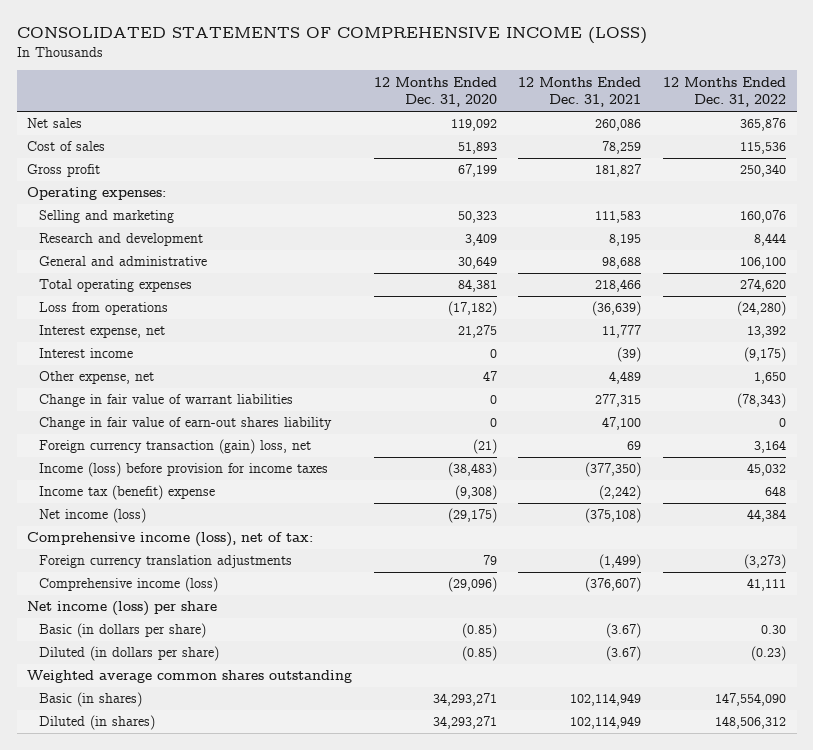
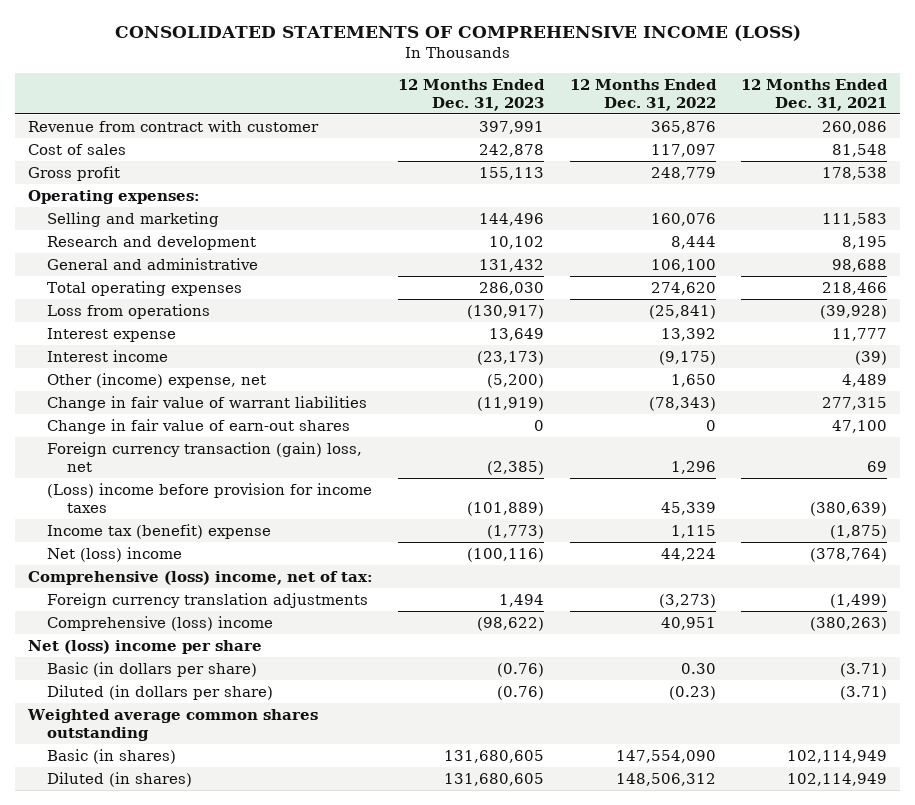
[373,76,497,108] 12 Months Ended Dec. 31, 2020 -> none
none -> [398,79,546,111] 12 Months Ended Dec. 31, 2023
[27,118,83,129] Net sales -> [27,120,319,133] Revenue from contract with customer
[602,141,642,155] 78,259 -> [832,144,888,158] 81,548
[739,142,786,155] 115,536 -> [650,144,716,158] 117,097
[595,164,642,178] 181,827 -> [822,167,888,181] 178,538
[739,164,786,178] 250,340 -> [650,167,716,181] 248,779
[592,301,642,317] (36,639) -> [820,305,888,320] (39,928)
[736,301,786,317] (24,280) -> [648,305,716,320] (25,841)
[39,325,166,339] Interest expense, net -> [47,328,177,343] Interest expense
[39,371,155,385] Other expense, net -> [47,373,267,389] Other (income) expense, net
[39,417,333,431] Change in fair value of earn-out shares liability -> [47,419,351,435] Change in fair value of earn-out shares
[753,440,786,454] 3,164 -> [670,460,716,474] 1,296
[39,462,329,478] Income (loss) before provision for income taxes -> [47,483,373,513] (Loss) income before provision for income taxes
[585,462,642,478] (377,350) -> [810,501,888,516] (380,639)
[746,463,786,477] 45,032 -> [660,501,716,515] 45,339
[599,485,642,501] (2,242) -> [830,525,888,540] (1,875)
[764,486,786,497] 648 -> [670,525,716,539] 1,115
[39,508,147,524] Net income (loss) -> [47,547,183,563] Net (loss) income
[585,508,642,524] (375,108) -> [810,548,888,563] (378,764)
[746,509,786,523] 44,384 -> [660,548,716,562] 44,224
[27,532,314,548] Comprehensive income (loss), net of tax: -> [27,571,373,586] Comprehensive (loss) income, net of tax:
[39,577,219,593] Comprehensive income (loss) -> [47,616,274,632] Comprehensive (loss) income
[585,577,642,593] (376,607) -> [810,617,888,632] (380,263)
[746,578,786,592] 41,111 -> [660,617,716,631] 40,951
[27,601,218,617] Net income (loss) per share -> [27,640,262,655] Net (loss) income per share
[606,623,642,639] (3.67) -> [840,663,888,678] (3.71)
[606,646,642,662] (3.67) -> [840,686,888,701] (3.71)

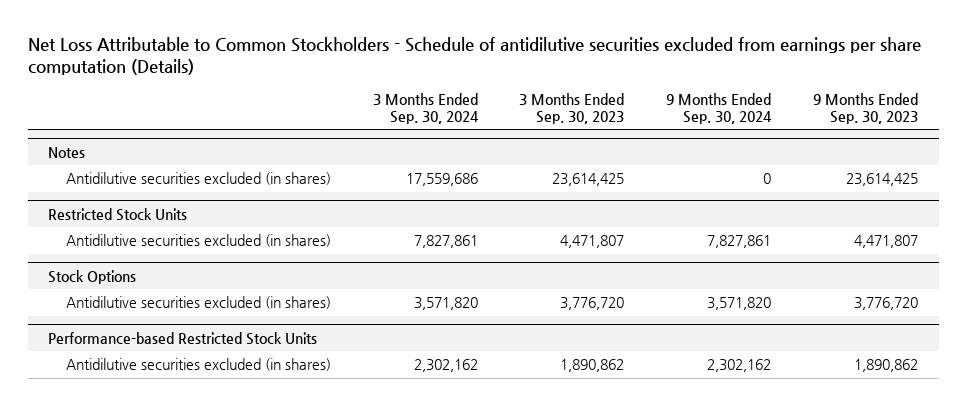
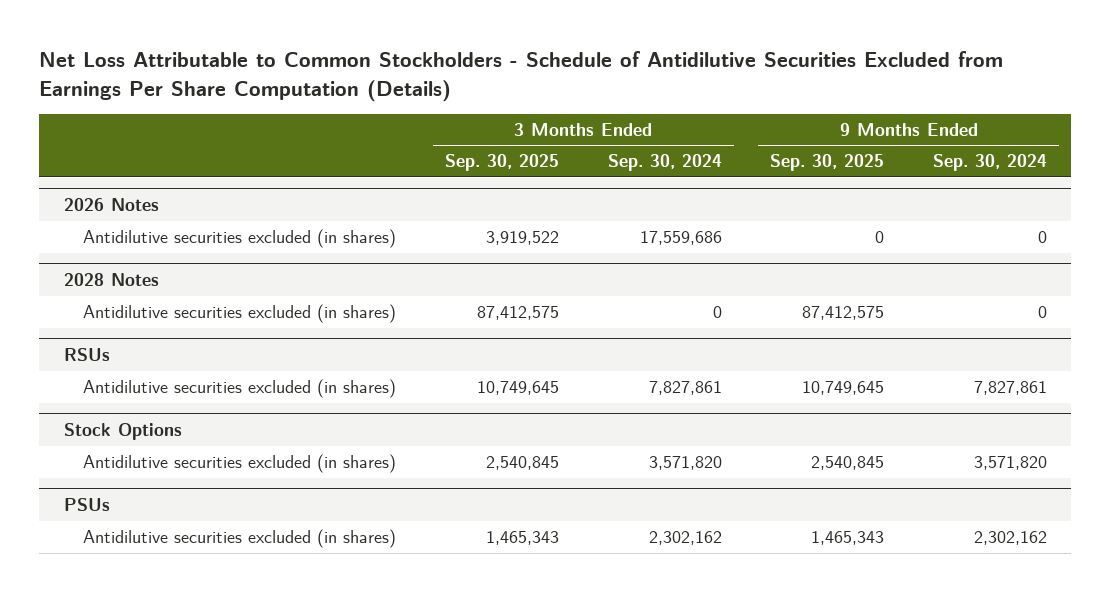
[27,36,921,75] Net Loss Attributable to Common Stockholders - Schedule of antidilutive securities excluded from earnings per share computation (Details) -> [39,51,1004,102] Net Loss Attributable to Common Stockholders - Schedule of Antidilutive Securities Excluded from Earnings Per Share Computation (Details)
[519,93,625,124] 3 Months Ended Sep. 30, 2023 -> none
[812,93,918,124] 9 Months Ended Sep. 30, 2023 -> none
none -> [444,154,559,172] Sep. 30, 2025
none -> [770,154,885,172] Sep. 30, 2025
[48,146,86,158] Notes -> [63,198,159,212] 2026 Notes
none -> [63,273,159,287] 2028 Notes
none -> [83,304,397,324] Antidilutive securities excluded (in shares)
[48,207,188,221] Restricted Stock Units -> [63,348,110,362] RSUs
[48,331,318,345] Performance-based Restricted Stock Units -> [63,498,110,512] PSUs

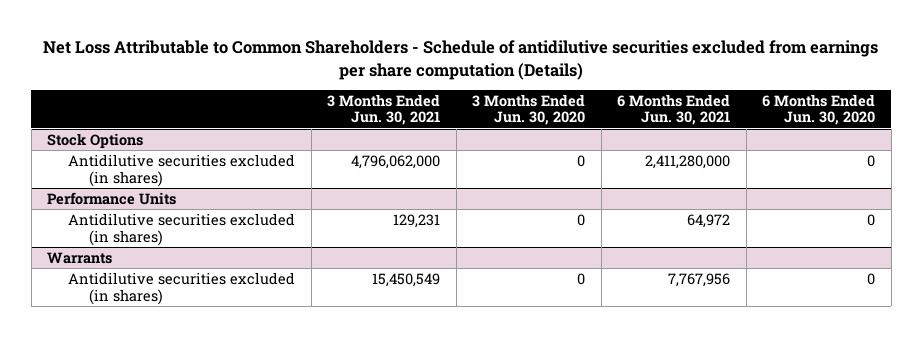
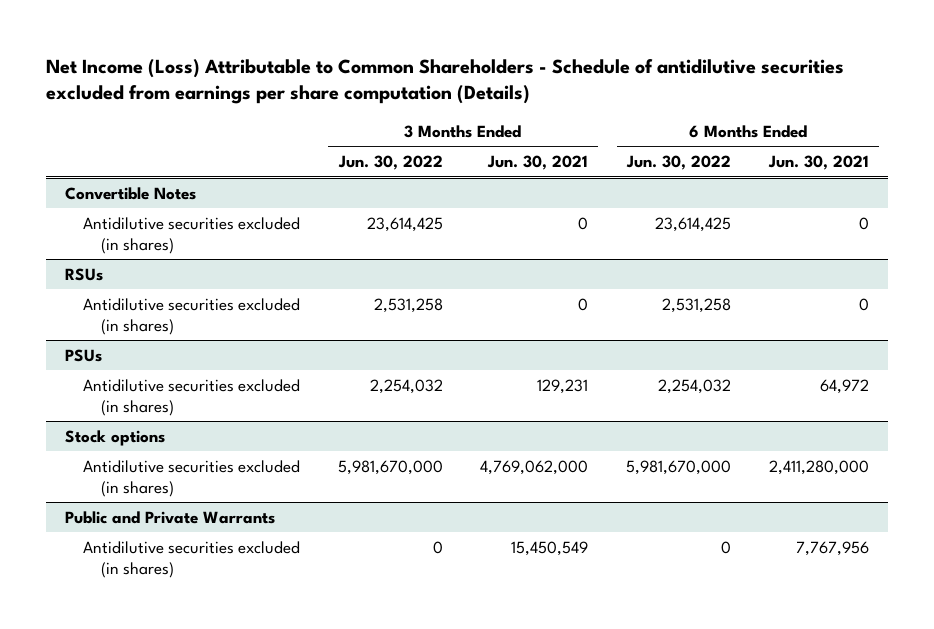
[43,40,879,80] Net Loss Attributable to Common Shareholders - Schedule of antidilutive securities excluded from earnings per share computation (Details) -> [45,58,844,105] Net Income (Loss) Attributable to Common Shareholders - Schedule of antidilutive securities excluded from earnings per share computation (Details)
[472,93,586,126] 3 Months Ended Jun. 30, 2020 -> none
[762,93,876,126] 6 Months Ended Jun. 30, 2020 -> none
none -> [337,155,443,171] Jun. 30, 2022
none -> [626,155,732,171] Jun. 30, 2022
[47,132,144,148] Stock Options -> none
none -> [64,186,196,200] Convertible Notes
[351,154,441,169] 4,796,062,000 -> [578,216,589,230] 0
[645,154,731,169] 2,411,280,000 -> [859,216,870,230] 0
none -> [64,267,103,281] RSUs
none -> [82,297,300,335] Antidilutive securities excluded (in shares)
[47,191,177,205] Performance Units -> [64,348,102,362] PSUs
none -> [64,429,165,446] Stock options
none -> [82,459,300,497] Antidilutive securities excluded (in shares)
[47,251,113,264] Warrants -> [64,510,275,524] Public and Private Warrants

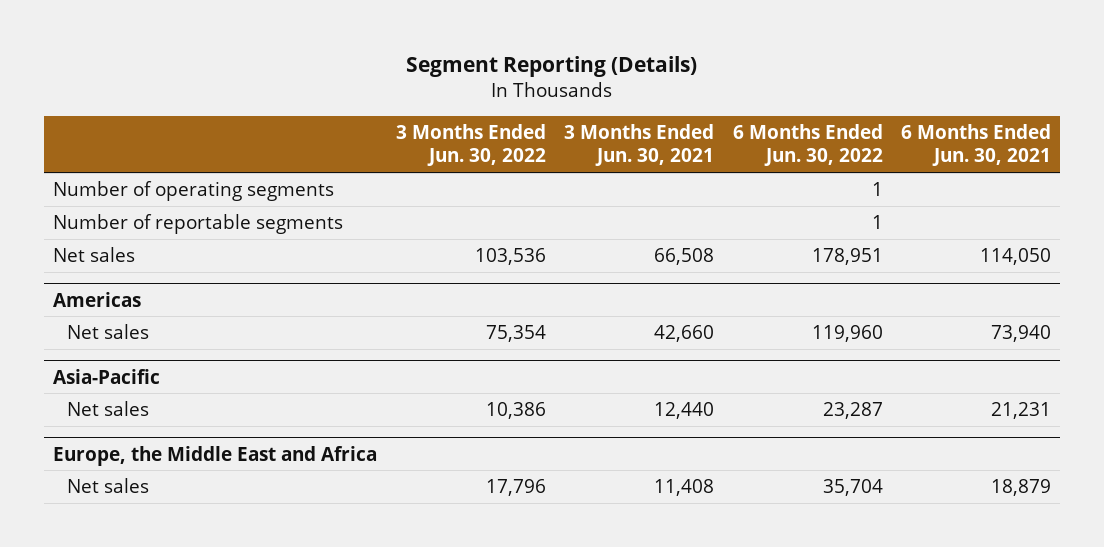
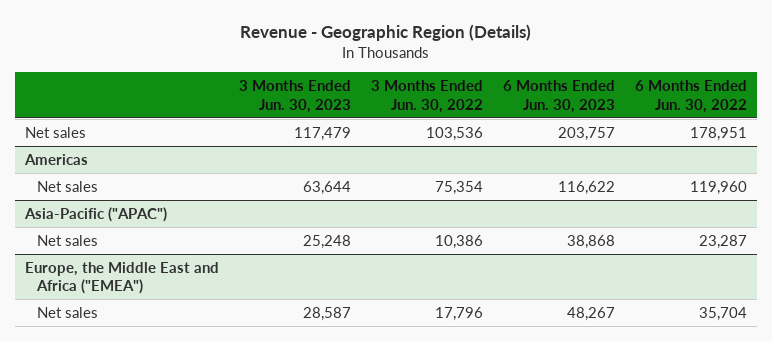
[406,56,698,78] Segment Reporting (Details) -> [240,23,532,41] Revenue - Geographic Region (Details)
[564,123,715,167] 3 Months Ended Jun. 30, 2021 -> none
[901,123,1052,167] 6 Months Ended Jun. 30, 2021 -> none
none -> [239,79,352,113] 3 Months Ended Jun. 30, 2023
none -> [503,79,616,113] 6 Months Ended Jun. 30, 2023
[53,180,335,201] Number of operating segments -> none
[53,213,344,234] Number of reportable segments -> none
[53,368,161,384] Asia-Pacific -> [24,206,168,222] Asia-Pacific ("APAC")
[53,445,378,466] Europe, the Middle East and Africa -> [25,261,220,295] Europe, the Middle East and Africa ("EMEA")

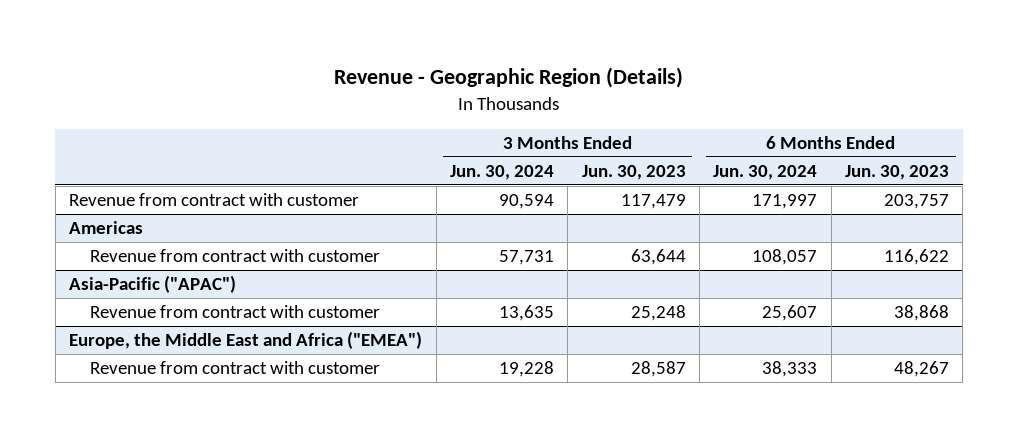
[371,79,484,113] 3 Months Ended Jun. 30, 2022 -> none
[635,79,748,113] 6 Months Ended Jun. 30, 2022 -> none
none -> [449,164,554,180] Jun. 30, 2024
none -> [713,164,818,180] Jun. 30, 2024
[25,126,87,138] Net sales -> [69,193,360,207] Revenue from contract with customer
[36,180,98,192] Net sales -> [89,249,380,263] Revenue from contract with customer
[36,234,98,246] Net sales -> [89,305,380,319] Revenue from contract with customer
[36,306,98,318] Net sales -> [89,361,380,375] Revenue from contract with customer

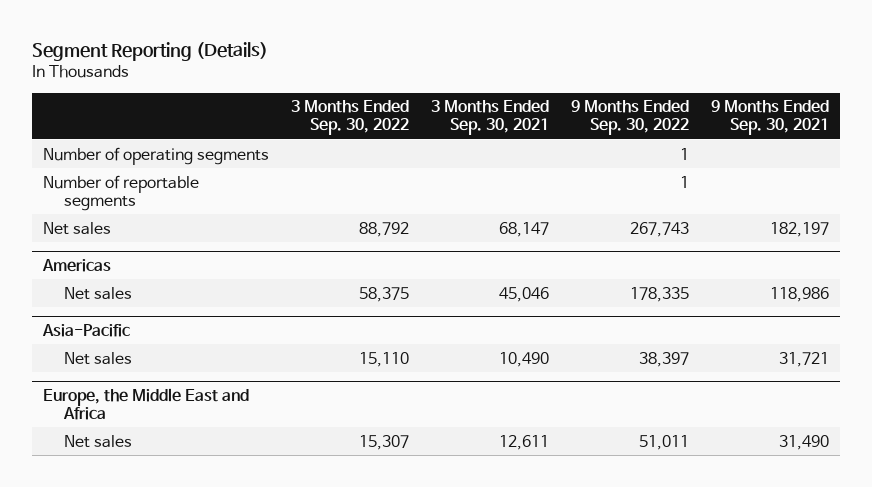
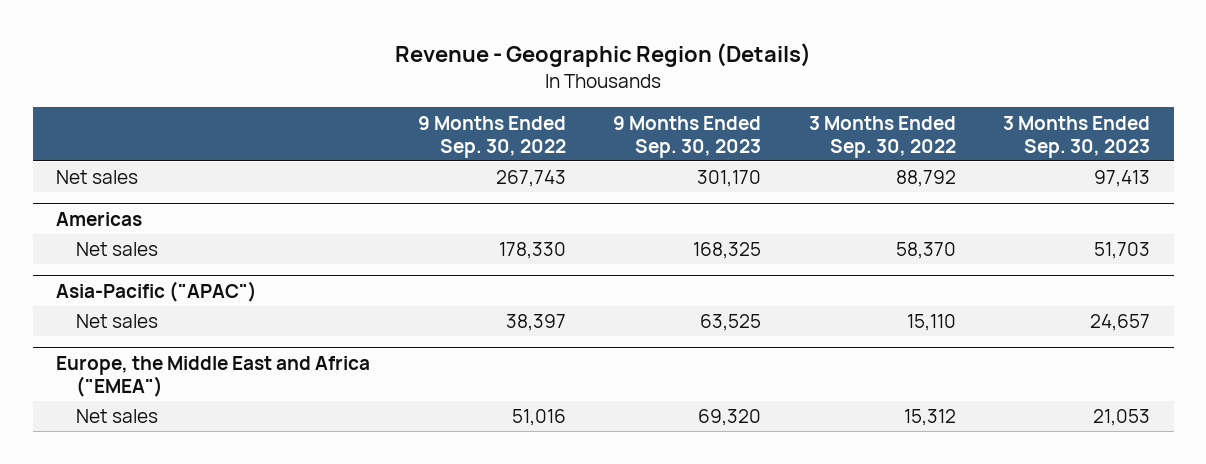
[32,42,269,62] Segment Reporting (Details) -> [395,43,812,68] Revenue - Geographic Region (Details)
[431,100,550,136] 3 Months Ended Sep. 30, 2021 -> none
[711,100,830,136] 9 Months Ended Sep. 30, 2021 -> none
none -> [613,115,762,158] 9 Months Ended Sep. 30, 2023
none -> [1003,115,1151,158] 3 Months Ended Sep. 30, 2023
[43,146,270,165] Number of operating segments -> none
[43,174,200,211] Number of reportable segments -> none
[359,286,410,302] 58,375 -> [895,242,956,260] 58,370
[630,286,690,302] 178,335 -> [498,242,566,260] 178,330
[42,323,131,337] Asia-Pacific -> [56,280,258,302] Asia-Pacific ("APAC")
[43,387,250,420] Europe, the Middle East and Africa -> [56,355,371,397] Europe, the Middle East and Africa ("EMEA")
[359,434,410,450] 15,307 -> [903,409,956,427] 15,312
[639,434,690,450] 51,011 -> [511,409,566,427] 51,016

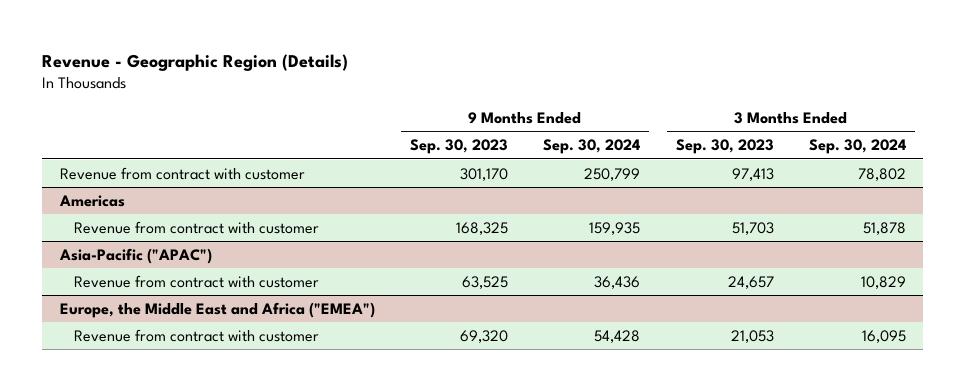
[417,115,566,158] 9 Months Ended Sep. 30, 2022 -> none
[808,115,956,158] 3 Months Ended Sep. 30, 2022 -> none
none -> [543,139,641,155] Sep. 30, 2024
none -> [808,139,906,155] Sep. 30, 2024
[56,170,139,185] Net sales -> [60,166,306,180] Revenue from contract with customer
[76,242,159,257] Net sales -> [74,220,320,234] Revenue from contract with customer
[76,314,159,329] Net sales -> [74,274,320,288] Revenue from contract with customer
[76,409,159,424] Net sales -> [74,328,320,342] Revenue from contract with customer

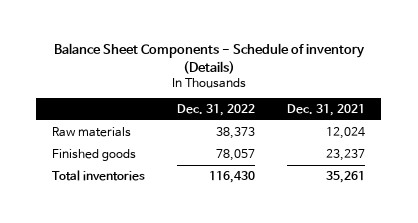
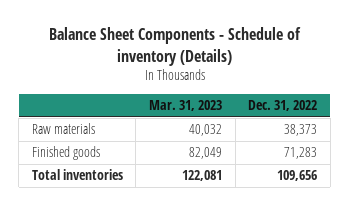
[287,104,366,117] Dec. 31, 2021 -> none
none -> [149,100,223,112] Mar. 31, 2023
[216,148,256,161] 78,057 -> [284,147,318,160] 71,283
[209,170,256,183] 116,430 -> [277,170,318,182] 109,656

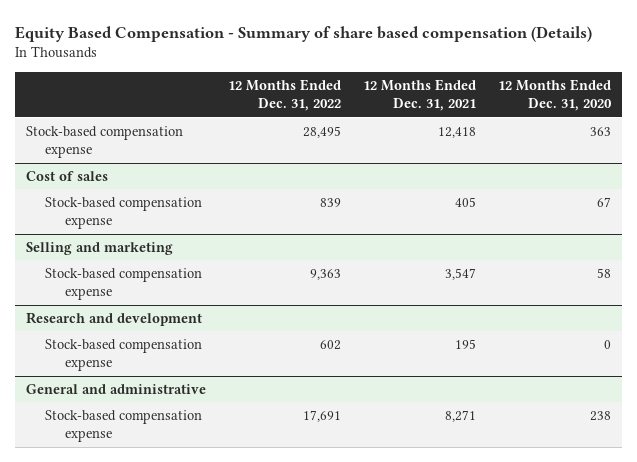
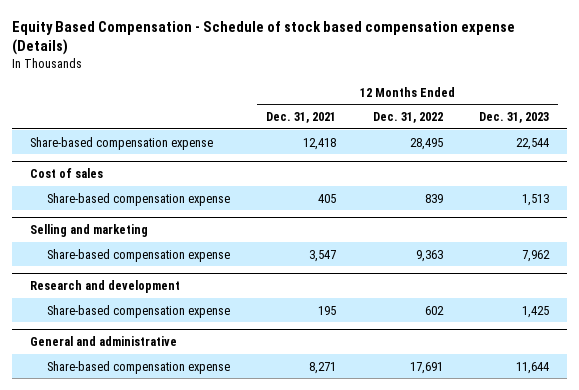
[14,25,592,42] Equity Based Compensation - Summary of share based compensation (Details) -> [12,20,516,55] Equity Based Compensation - Schedule of stock based compensation expense (Details)
[498,78,613,112] 12 Months Ended Dec. 31, 2020 -> none
none -> [479,111,550,123] Dec. 31, 2023
[25,125,183,159] Stock-based compensation expense -> [30,136,214,150] Share-based compensation expense
[45,196,203,230] Stock-based compensation expense -> [46,192,230,206] Share-based compensation expense
[45,267,203,301] Stock-based compensation expense -> [46,248,230,262] Share-based compensation expense
[45,338,203,372] Stock-based compensation expense -> [46,304,230,318] Share-based compensation expense
[45,409,203,443] Stock-based compensation expense -> [46,360,230,374] Share-based compensation expense

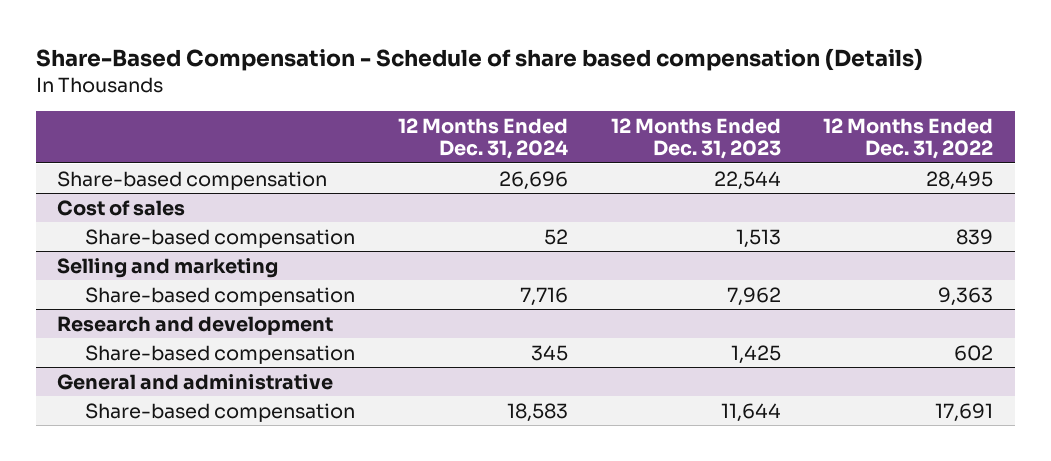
[12,20,516,55] Equity Based Compensation - Schedule of stock based compensation expense (Details) -> [35,47,923,71] Share-Based Compensation - Schedule of share based compensation (Details)
[266,111,337,123] Dec. 31, 2021 -> none
none -> [397,117,568,160] 12 Months Ended Dec. 31, 2024
[30,136,214,150] Share-based compensation expense -> [57,170,328,190] Share-based compensation
[46,192,230,206] Share-based compensation expense -> [85,228,356,248] Share-based compensation
[46,248,230,262] Share-based compensation expense -> [85,286,356,306] Share-based compensation
[46,304,230,318] Share-based compensation expense -> [85,344,356,364] Share-based compensation
[46,360,230,374] Share-based compensation expense -> [85,402,356,422] Share-based compensation

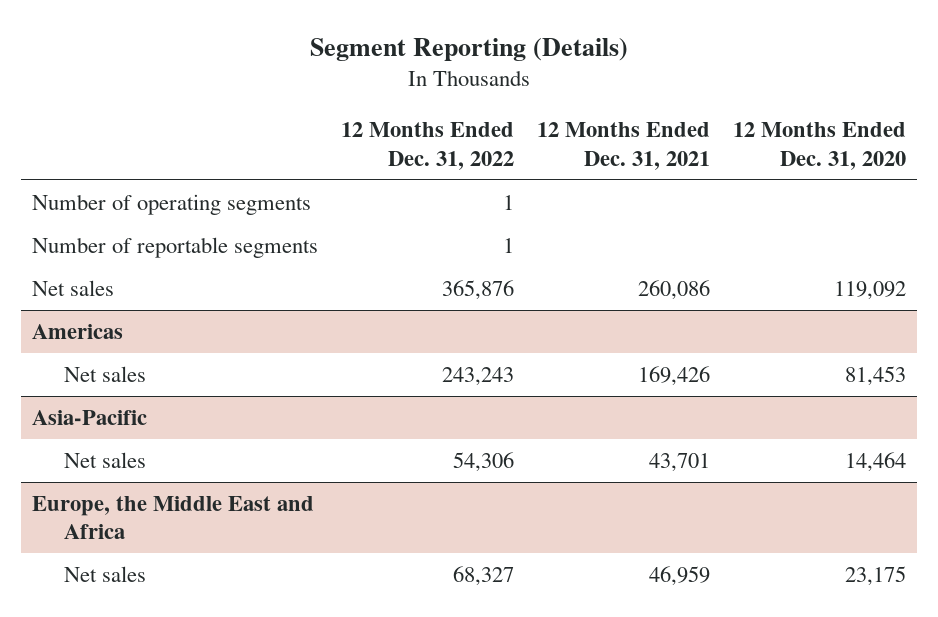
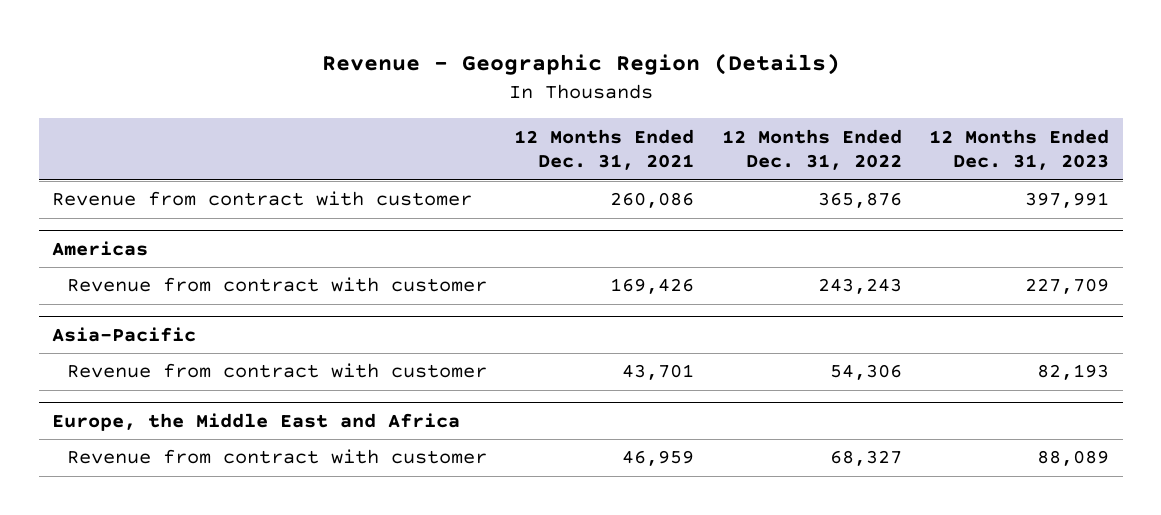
[310,37,629,61] Segment Reporting (Details) -> [321,53,840,76] Revenue - Geographic Region (Details)
[732,122,906,170] 12 Months Ended Dec. 31, 2020 -> none
none -> [928,128,1109,171] 12 Months Ended Dec. 31, 2023
[32,193,312,215] Number of operating segments -> none
[32,236,319,258] Number of reportable segments -> none
[32,279,115,296] Net sales -> [52,191,473,207] Revenue from contract with customer
[63,365,146,382] Net sales -> [67,277,488,293] Revenue from contract with customer
[63,451,146,468] Net sales -> [67,363,488,379] Revenue from contract with customer
[63,565,146,582] Net sales -> [67,449,488,465] Revenue from contract with customer

